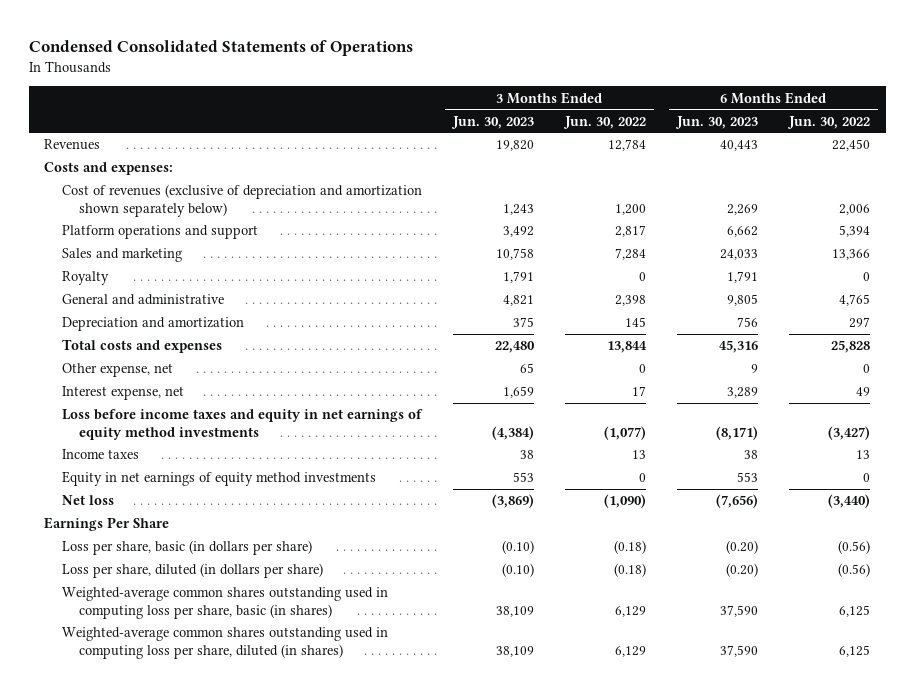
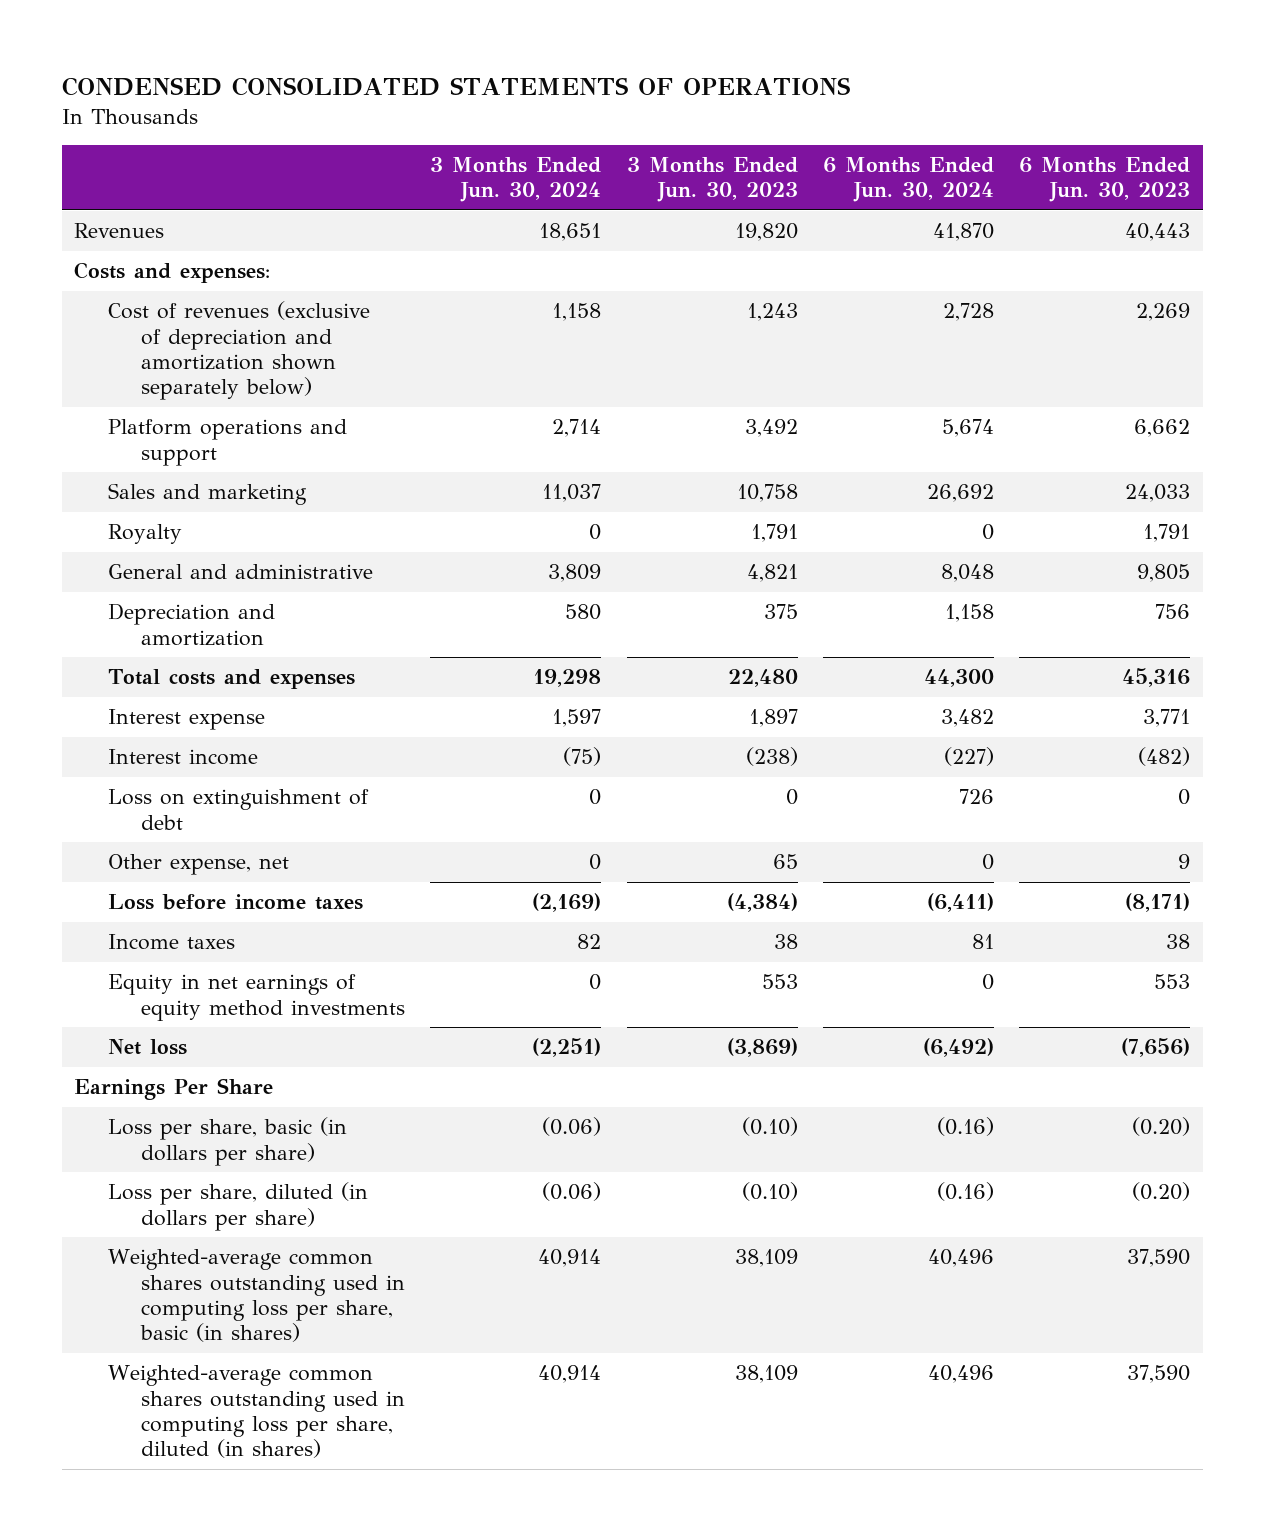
[28,39,413,56] Condensed Consolidated Statements of Operations -> [61,76,850,96] CONDENSED CONSOLIDATED STATEMENTS OF OPERATIONS
[562,115,646,129] Jun. 30, 2022 -> none
[786,115,870,129] Jun. 30, 2022 -> none
none -> [430,157,602,203] 3 Months Ended Jun. 30, 2024
none -> [822,157,994,203] 6 Months Ended Jun. 30, 2024
none -> [107,709,265,731] Interest expense
none -> [107,749,258,766] Interest income
none -> [107,789,369,830] Loss on extinguishment of debt
[61,386,184,401] Interest expense, net -> none
[61,409,423,440] Loss before income taxes and equity in net earnings of equity method investments -> [107,894,363,911] Loss before income taxes

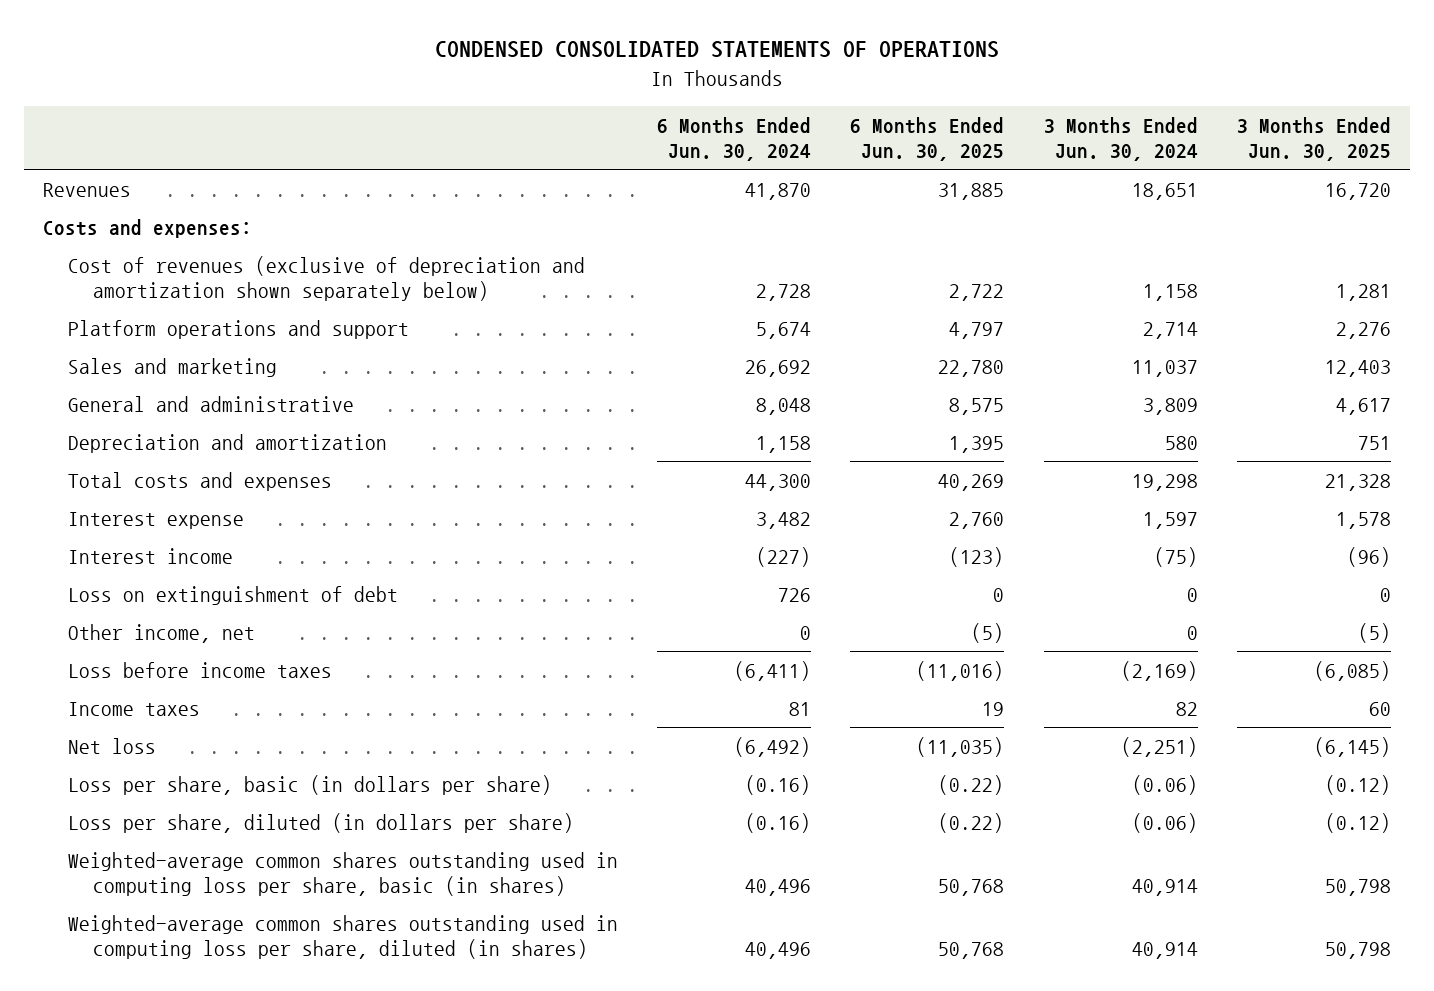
[626,157,798,203] 3 Months Ended Jun. 30, 2023 -> none
[1019,157,1191,203] 6 Months Ended Jun. 30, 2023 -> none
none -> [850,116,1005,161] 6 Months Ended Jun. 30, 2025
none -> [1236,116,1391,161] 3 Months Ended Jun. 30, 2025
[107,524,182,545] Royalty -> none
[107,854,289,876] Other expense, net -> [67,623,255,643] Other income, net
[107,974,406,1021] Equity in net earnings of equity method investments -> none
[74,1078,274,1101] Earnings Per Share -> none

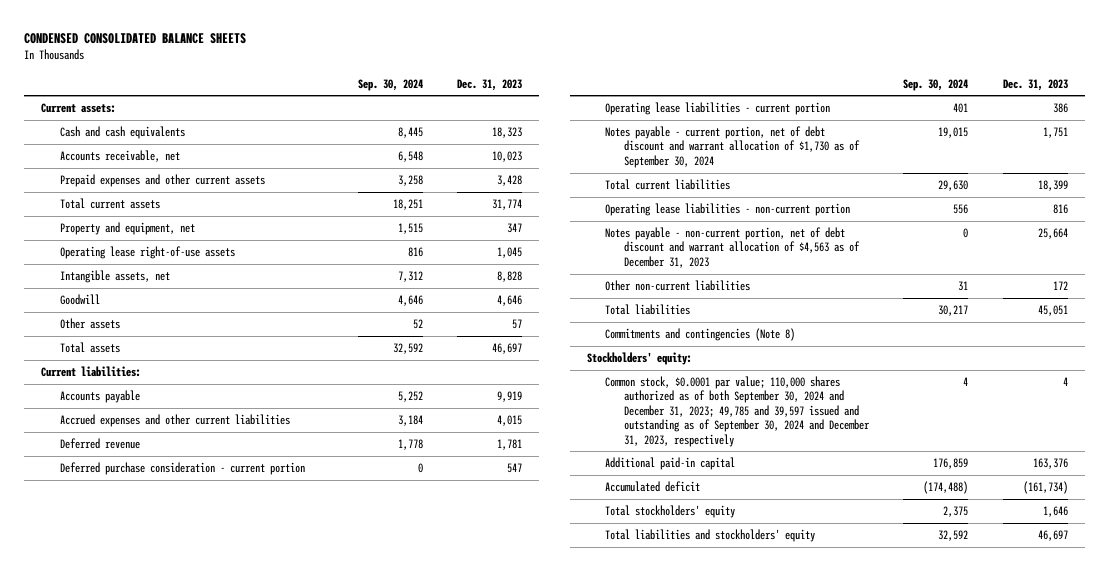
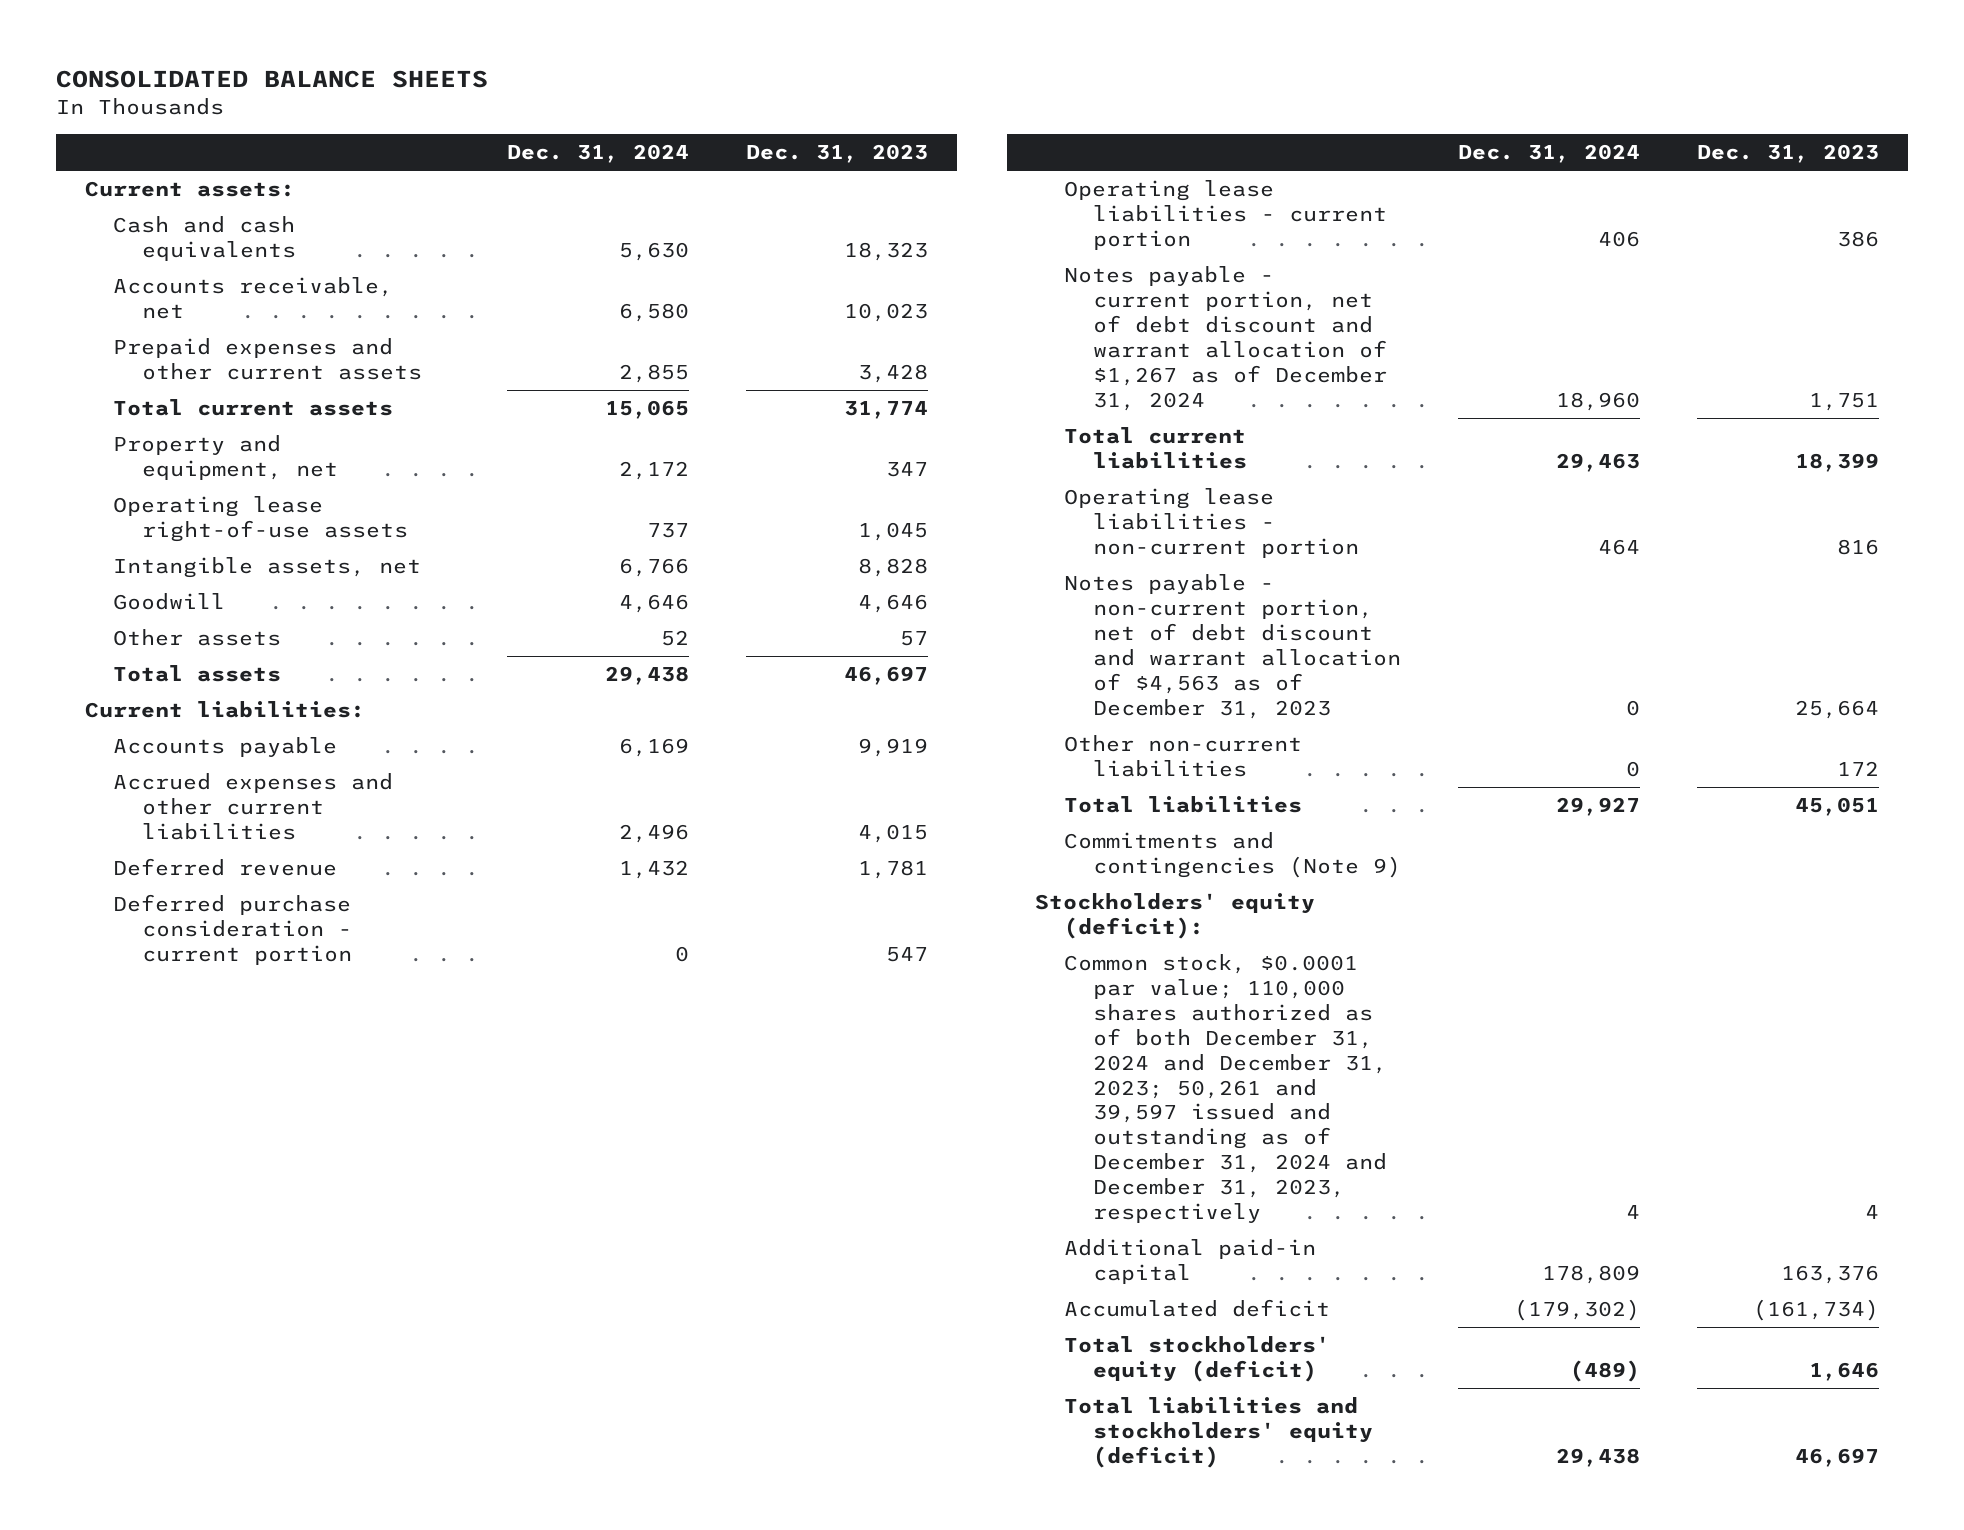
[24,32,247,44] CONDENSED CONSOLIDATED BALANCE SHEETS -> [56,70,489,89] CONSOLIDATED BALANCE SHEETS
[357,78,423,91] Sep. 30, 2024 -> none
none -> [507,143,690,163] Dec. 31, 2024
[605,126,860,168] Notes payable - current portion, net of debt discount and warrant allocation of $1,730 as of September 30, 2024 -> [1063,266,1387,411] Notes payable - current portion, net of debt discount and warrant allocation of $1,267 as of December 31, 2024
[605,328,796,342] Commitments and contingencies (Note 8) -> [1063,832,1401,879] Commitments and contingencies (Note 9)
[587,352,693,366] Stockholders' equity: -> [1035,893,1316,940] Stockholders' equity (deficit):
[605,376,870,447] Common stock, $0.0001 par value; 110,000 shares authorized as of both September 30, 2024 and December 31, 2023; 49,785 and 39,597 issued and outstanding as of September 30, 2024 and December 31, 2023, respectively -> [1063,954,1387,1223] Common stock, $0.0001 par value; 110,000 shares authorized as of both December 31, 2024 and December 31, 2023; 50,261 and 39,597 issued and outstanding as of December 31, 2024 and December 31, 2023, respectively
[605,505,736,519] Total stockholders' equity -> [1063,1336,1330,1383] Total stockholders' equity (deficit)
[605,529,816,543] Total liabilities and stockholders' equity -> [1063,1397,1373,1468] Total liabilities and stockholders' equity (deficit)

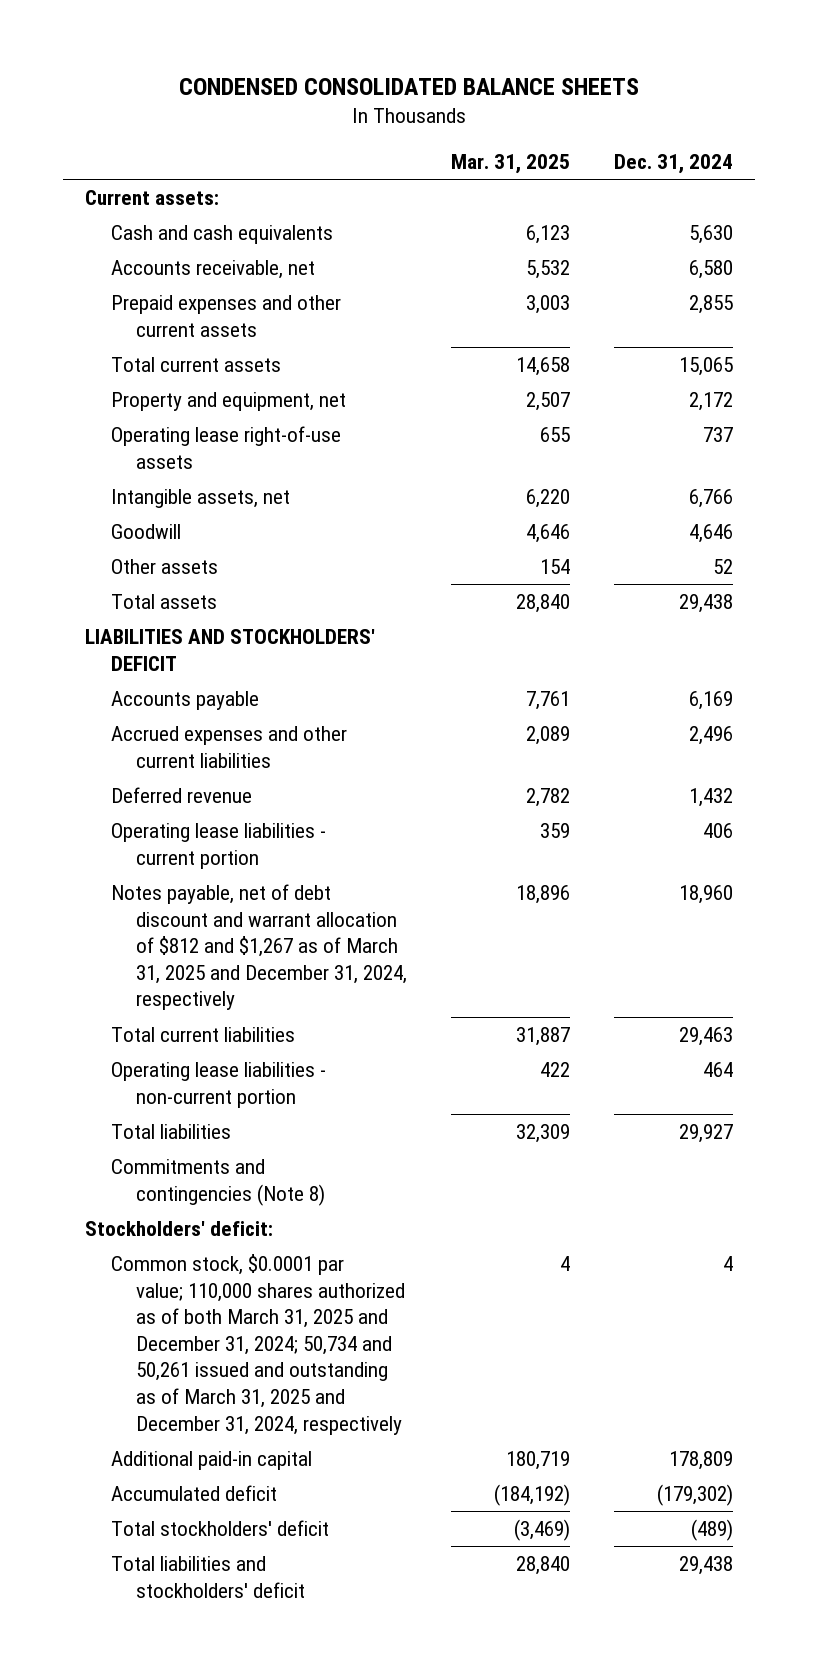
[56,70,489,89] CONSOLIDATED BALANCE SHEETS -> [179,78,640,96] CONDENSED CONSOLIDATED BALANCE SHEETS
[746,143,929,163] Dec. 31, 2023 -> none
none -> [451,154,571,175] Mar. 31, 2025
[84,701,365,719] Current liabilities: -> none
none -> [84,628,375,671] LIABILITIES AND STOCKHOLDERS' DEFICIT
[113,894,353,965] Deferred purchase consideration - current portion -> none
[1063,266,1387,411] Notes payable - current portion, net of debt discount and warrant allocation of $1,267 as of December 31, 2024 -> [110,883,408,1011] Notes payable, net of debt discount and warrant allocation of $812 and $1,267 as of March 31, 2025 and December 31, 2024, respectively
[1063,574,1401,719] Notes payable - non-current portion, net of debt discount and warrant allocation of $4,563 as of December 31, 2023 -> none
[1063,735,1302,778] Other non-current liabilities -> none
[1063,832,1401,879] Commitments and contingencies (Note 9) -> [110,1158,326,1206] Commitments and contingencies (Note 8)
[1035,893,1316,940] Stockholders' equity (deficit): -> [84,1220,273,1236] Stockholders' deficit:
[1063,954,1387,1223] Common stock, $0.0001 par value; 110,000 shares authorized as of both December 31, 2024 and December 31, 2023; 50,261 and 39,597 issued and outstanding as of December 31, 2024 and December 31, 2023, respectively -> [110,1253,406,1435] Common stock, $0.0001 par value; 110,000 shares authorized as of both March 31, 2025 and December 31, 2024; 50,734 and 50,261 issued and outstanding as of March 31, 2025 and December 31, 2024, respectively
[1063,1336,1330,1383] Total stockholders' equity (deficit) -> [110,1519,329,1536] Total stockholders' deficit
[1063,1397,1373,1468] Total liabilities and stockholders' equity (deficit) -> [110,1555,306,1598] Total liabilities and stockholders' deficit

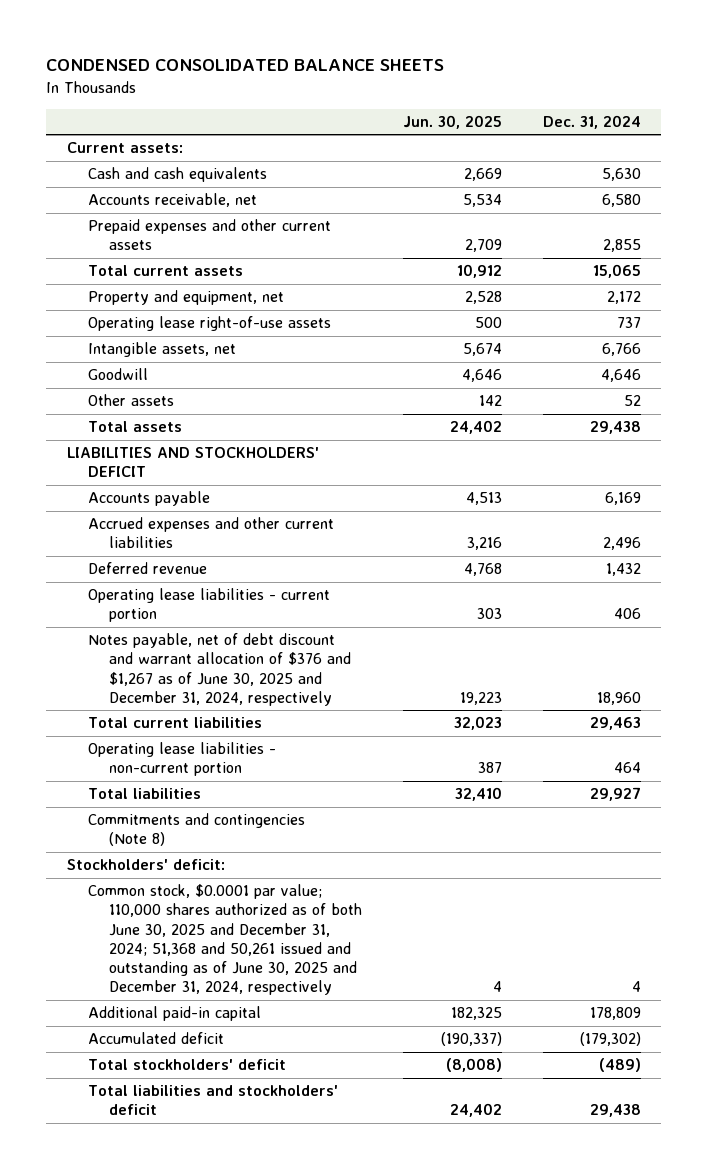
[451,154,571,175] Mar. 31, 2025 -> none
none -> [403,115,503,130] Jun. 30, 2025
[110,883,408,1011] Notes payable, net of debt discount and warrant allocation of $812 and $1,267 as of March 31, 2025 and December 31, 2024, respectively -> [87,633,352,706] Notes payable, net of debt discount and warrant allocation of $376 and $1,267 as of June 30, 2025 and December 31, 2024, respectively
[110,1253,406,1435] Common stock, $0.0001 par value; 110,000 shares authorized as of both March 31, 2025 and December 31, 2024; 50,734 and 50,261 issued and outstanding as of March 31, 2025 and December 31, 2024, respectively -> [87,884,363,996] Common stock, $0.0001 par value; 110,000 shares authorized as of both June 30, 2025 and December 31, 2024; 51,368 and 50,261 issued and outstanding as of June 30, 2025 and December 31, 2024, respectively

